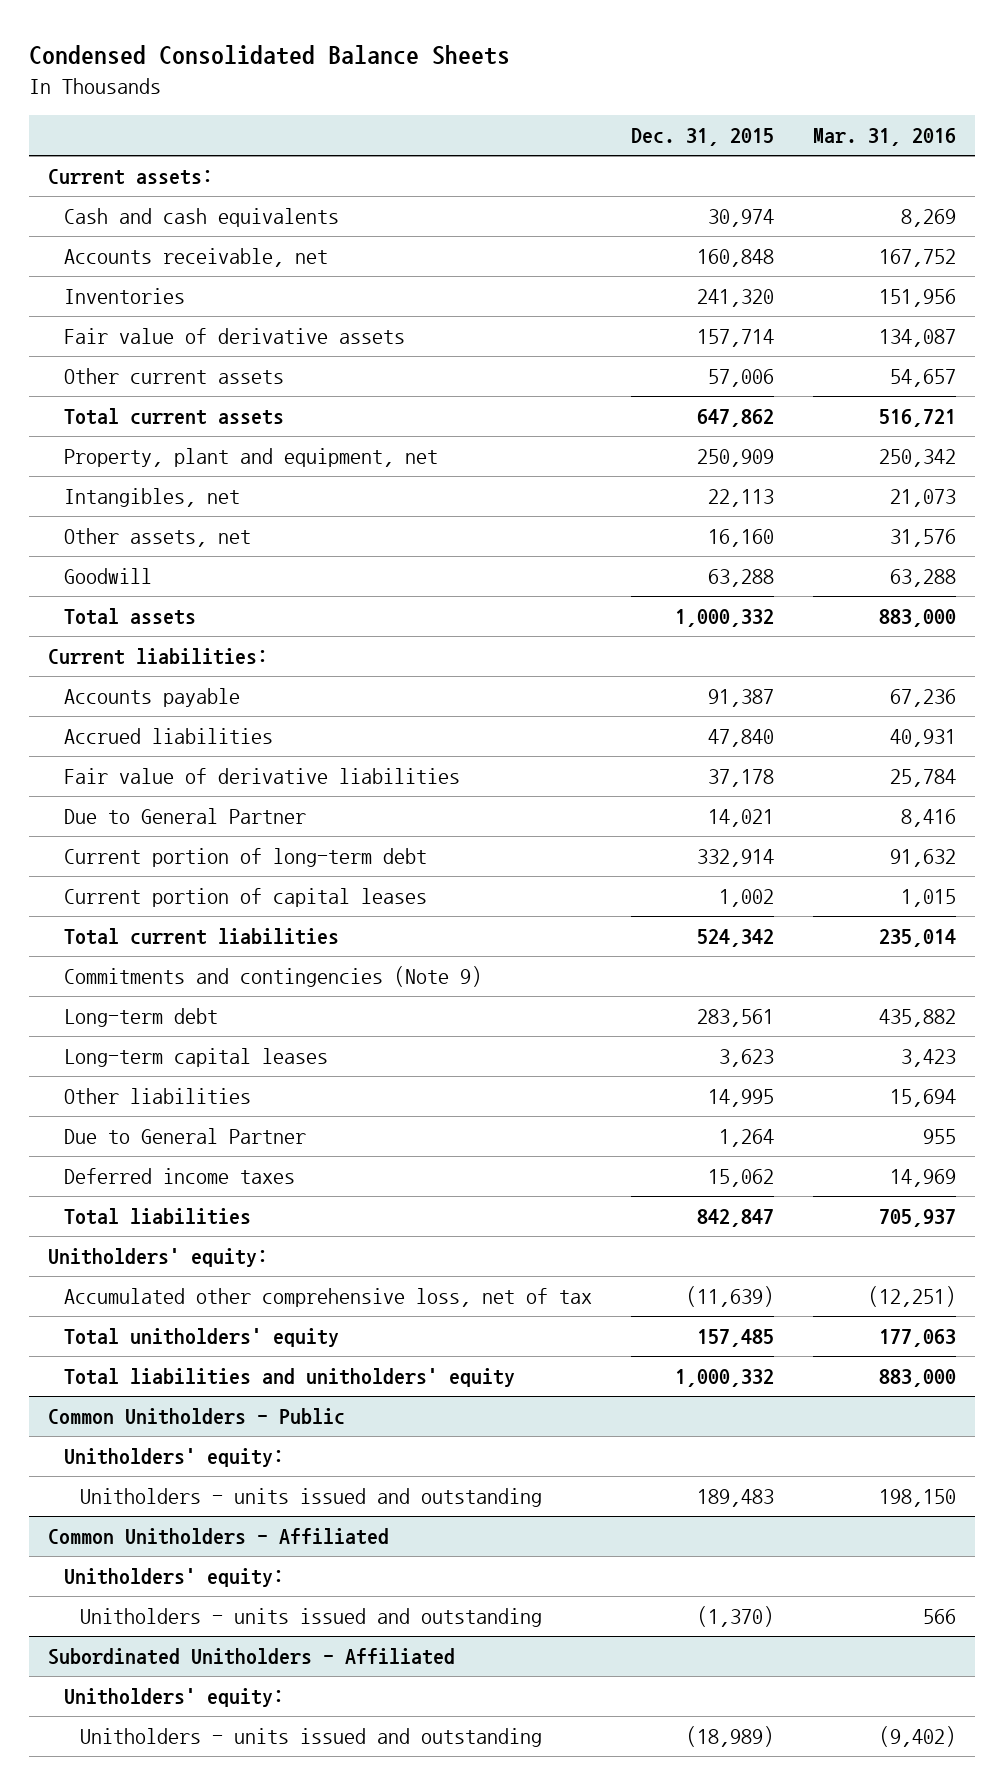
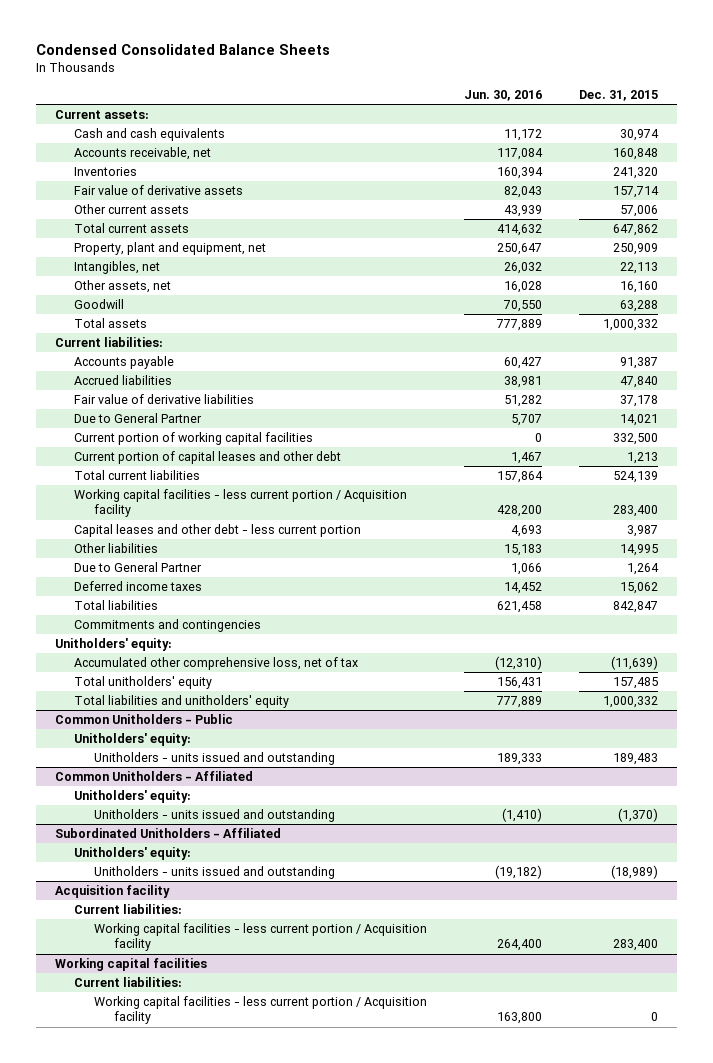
[813,128,957,147] Mar. 31, 2016 -> none
none -> [463,89,542,101] Jun. 30, 2016
[64,848,428,868] Current portion of long-term debt -> none
[64,966,483,988] Commitments and contingencies (Note 9) -> none
[64,1008,219,1028] Long-term debt -> none
none -> [74,432,314,446] Current portion of working capital facilities
[64,888,428,908] Current portion of capital leases -> [74,451,342,465] Current portion of capital leases and other debt
[719,889,775,908] 1,002 -> [626,452,658,465] 1,213
[697,929,775,948] 524,342 -> [612,471,658,484] 524,139
none -> [74,489,408,518] Working capital facilities - less current portion / Acquisition facility
[64,1048,329,1068] Long-term capital leases -> [74,524,362,538] Capital leases and other debt - less current portion
[719,1049,775,1068] 3,623 -> [626,525,658,538] 3,987
none -> [74,619,262,633] Commitments and contingencies
none -> [54,885,170,899] Acquisition facility
none -> [74,904,183,915] Current liabilities:
none -> [93,923,427,952] Working capital facilities - less current portion / Acquisition facility
none -> [54,958,207,972] Working capital facilities
none -> [74,977,183,988] Current liabilities:
none -> [93,996,427,1025] Working capital facilities - less current portion / Acquisition facility

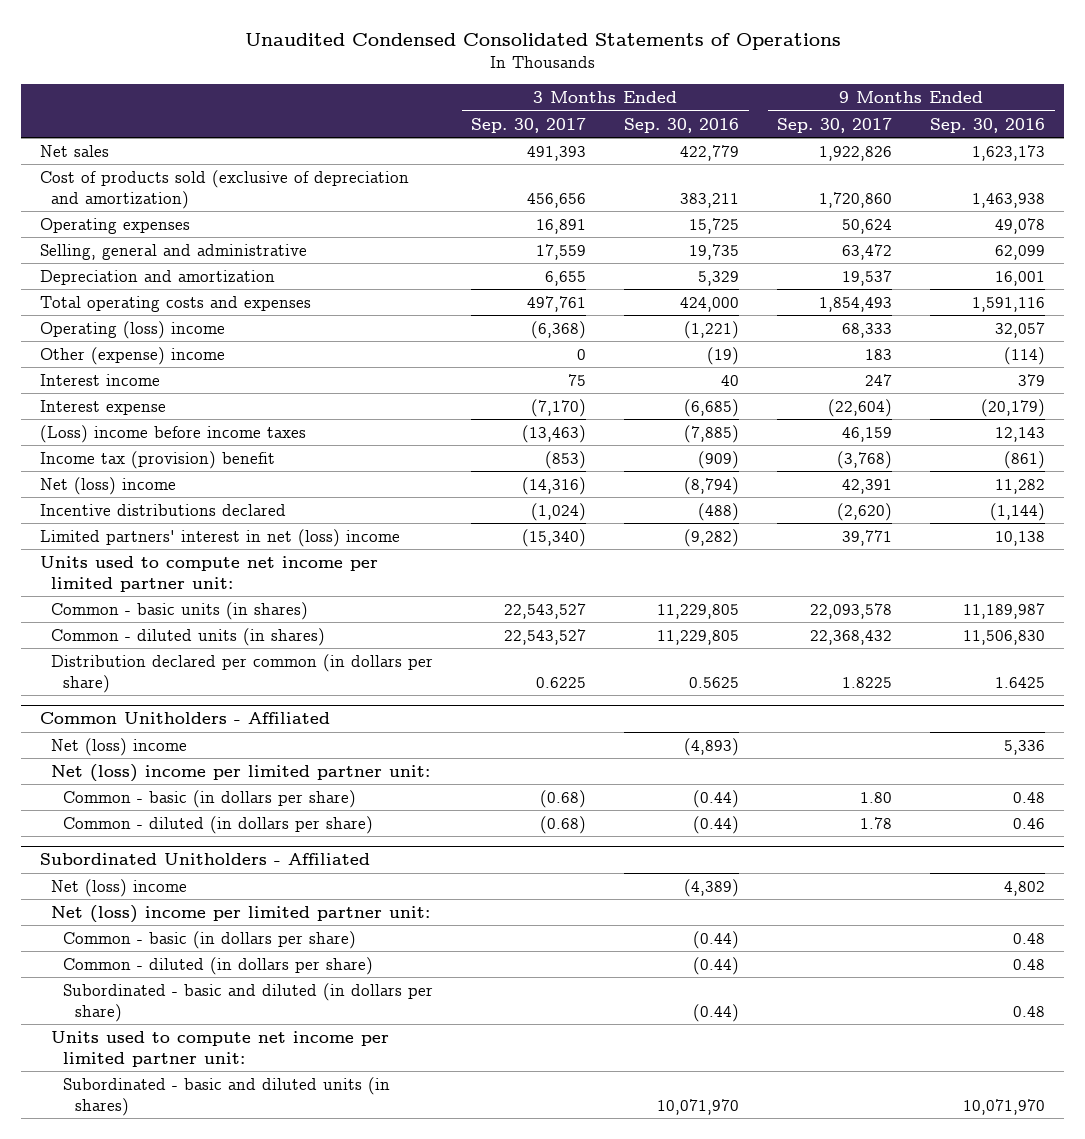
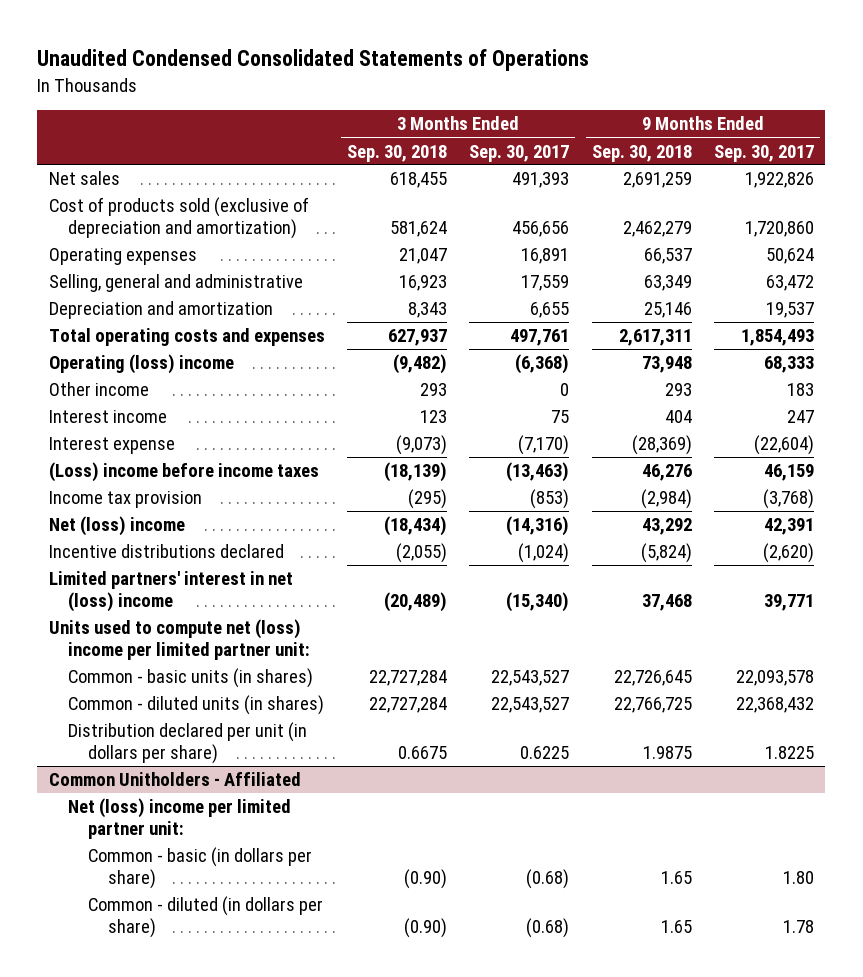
[624,117,740,133] Sep. 30, 2016 -> none
[930,117,1046,133] Sep. 30, 2016 -> none
none -> [346,144,447,162] Sep. 30, 2018
none -> [591,144,692,162] Sep. 30, 2018
[39,346,225,365] Other (expense) income -> [48,382,149,397] Other income
[39,450,275,469] Income tax (provision) benefit -> [48,491,202,509] Income tax provision
[39,555,378,592] Units used to compute net income per limited partner unit: -> [48,619,311,660] Units used to compute net (loss) income per limited partner unit:
[51,653,434,693] Distribution declared per common (in dollars per share) -> [68,722,308,764] Distribution declared per unit (in dollars per share)
[51,737,188,756] Net (loss) income -> none
[39,853,370,866] Subordinated Unitholders - Affiliated -> none
[51,878,188,897] Net (loss) income -> none
[51,904,431,923] Net (loss) income per limited partner unit: -> none
[62,930,356,949] Common - basic (in dollars per share) -> none
[62,956,373,975] Common - diluted (in dollars per share) -> none
[62,982,433,1022] Subordinated - basic and diluted (in dollars per share) -> none
[51,1030,390,1067] Units used to compute net income per limited partner unit: -> none
[62,1076,390,1116] Subordinated - basic and diluted units (in shares) -> none

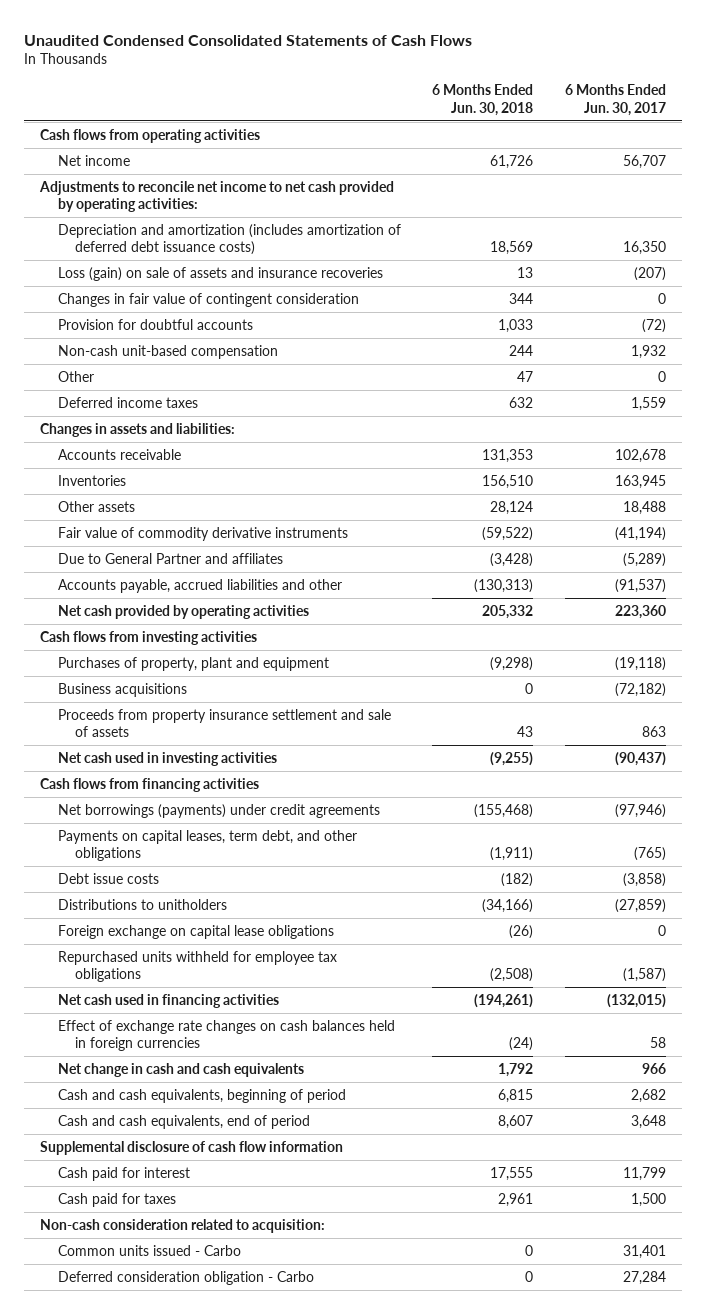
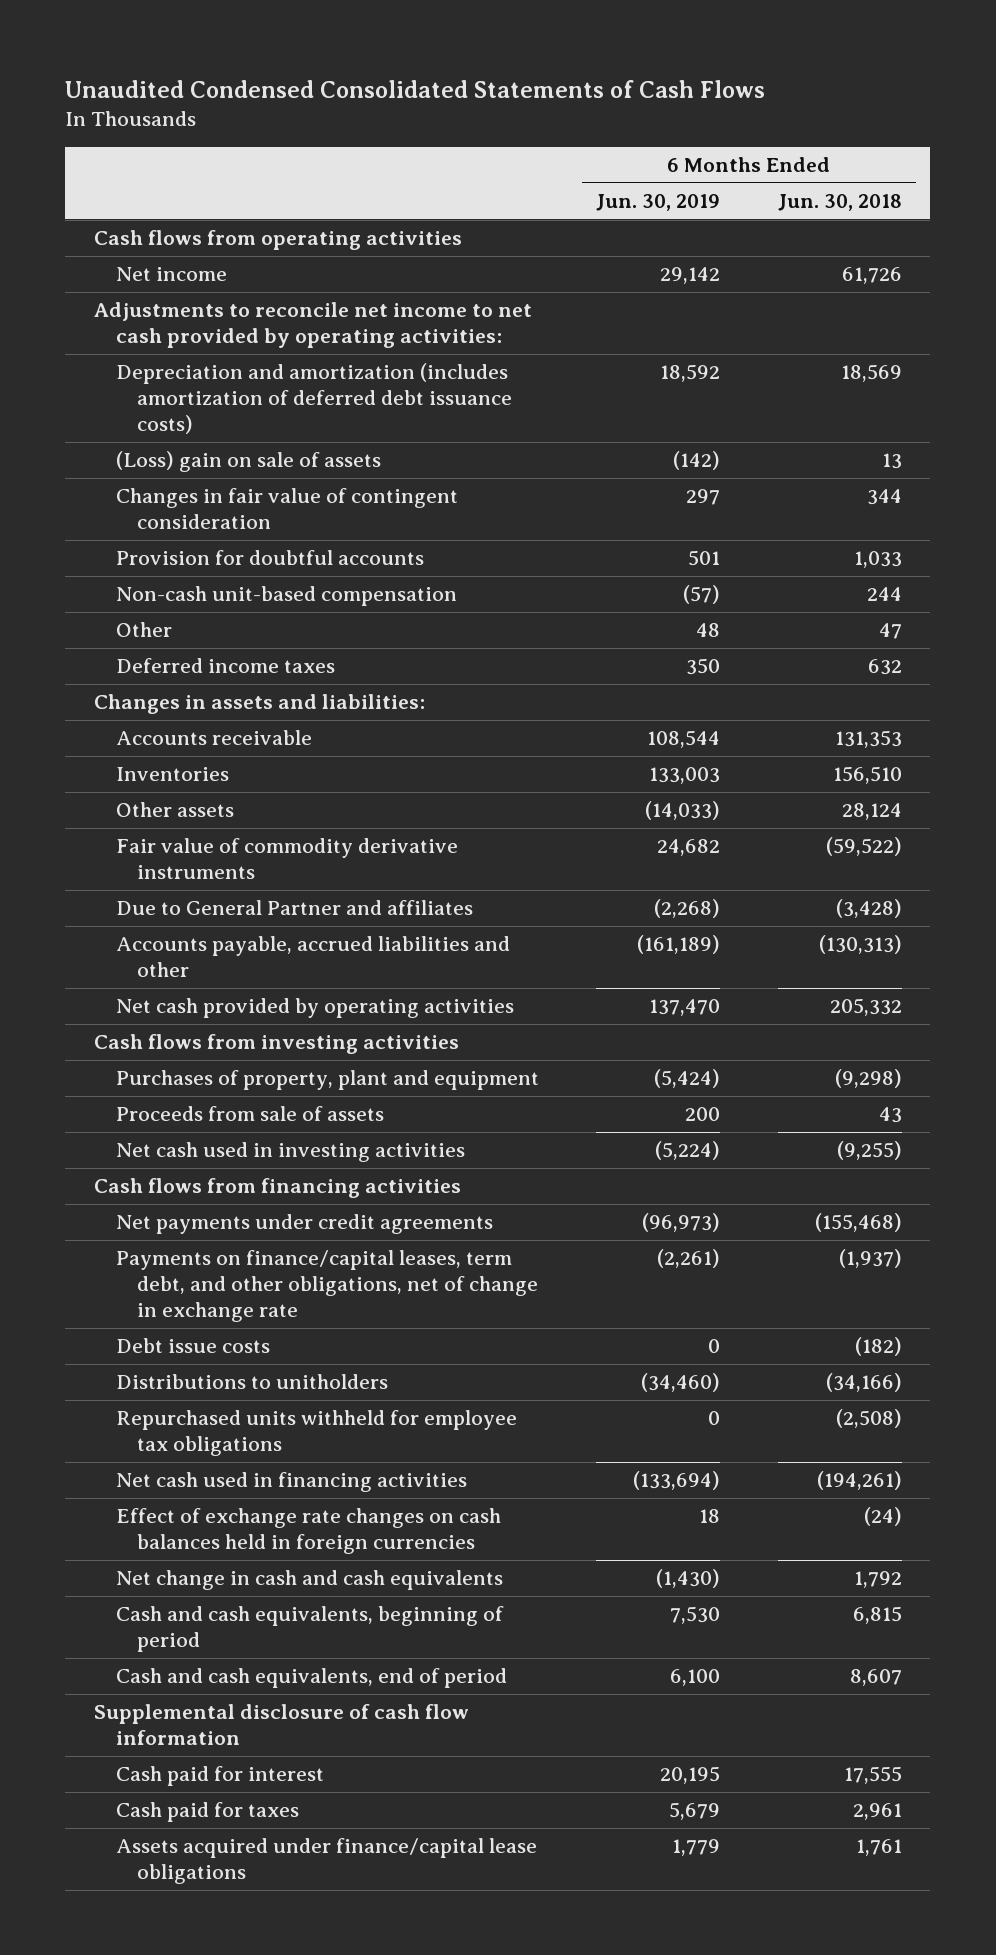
[565,84,667,116] 6 Months Ended Jun. 30, 2017 -> none
none -> [596,193,721,211] Jun. 30, 2019
[57,266,383,281] Loss (gain) on sale of assets and insurance recoveries -> [115,451,381,473] (Loss) gain on sale of assets
[57,682,187,697] Business acquisitions -> none
[57,708,391,737] Proceeds from property insurance settlement and sale of assets -> [115,1106,384,1122] Proceeds from sale of assets
[57,803,380,818] Net borrowings (payments) under credit agreements -> [115,1214,493,1235] Net payments under credit agreements
[57,829,357,861] Payments on capital leases, term debt, and other obligations -> [115,1250,539,1323] Payments on finance/capital leases, term debt, and other obligations, net of change in exchange rate
[490,846,534,861] (1,911) -> [838,1249,902,1269] (1,937)
[57,924,334,939] Foreign exchange on capital lease obligations -> none
[40,1218,326,1233] Non-cash consideration related to acquisition: -> none
[57,1244,241,1256] Common units issued - Carbo -> none
[57,1270,314,1285] Deferred consideration obligation - Carbo -> none
none -> [115,1838,537,1885] Assets acquired under finance/capital lease obligations

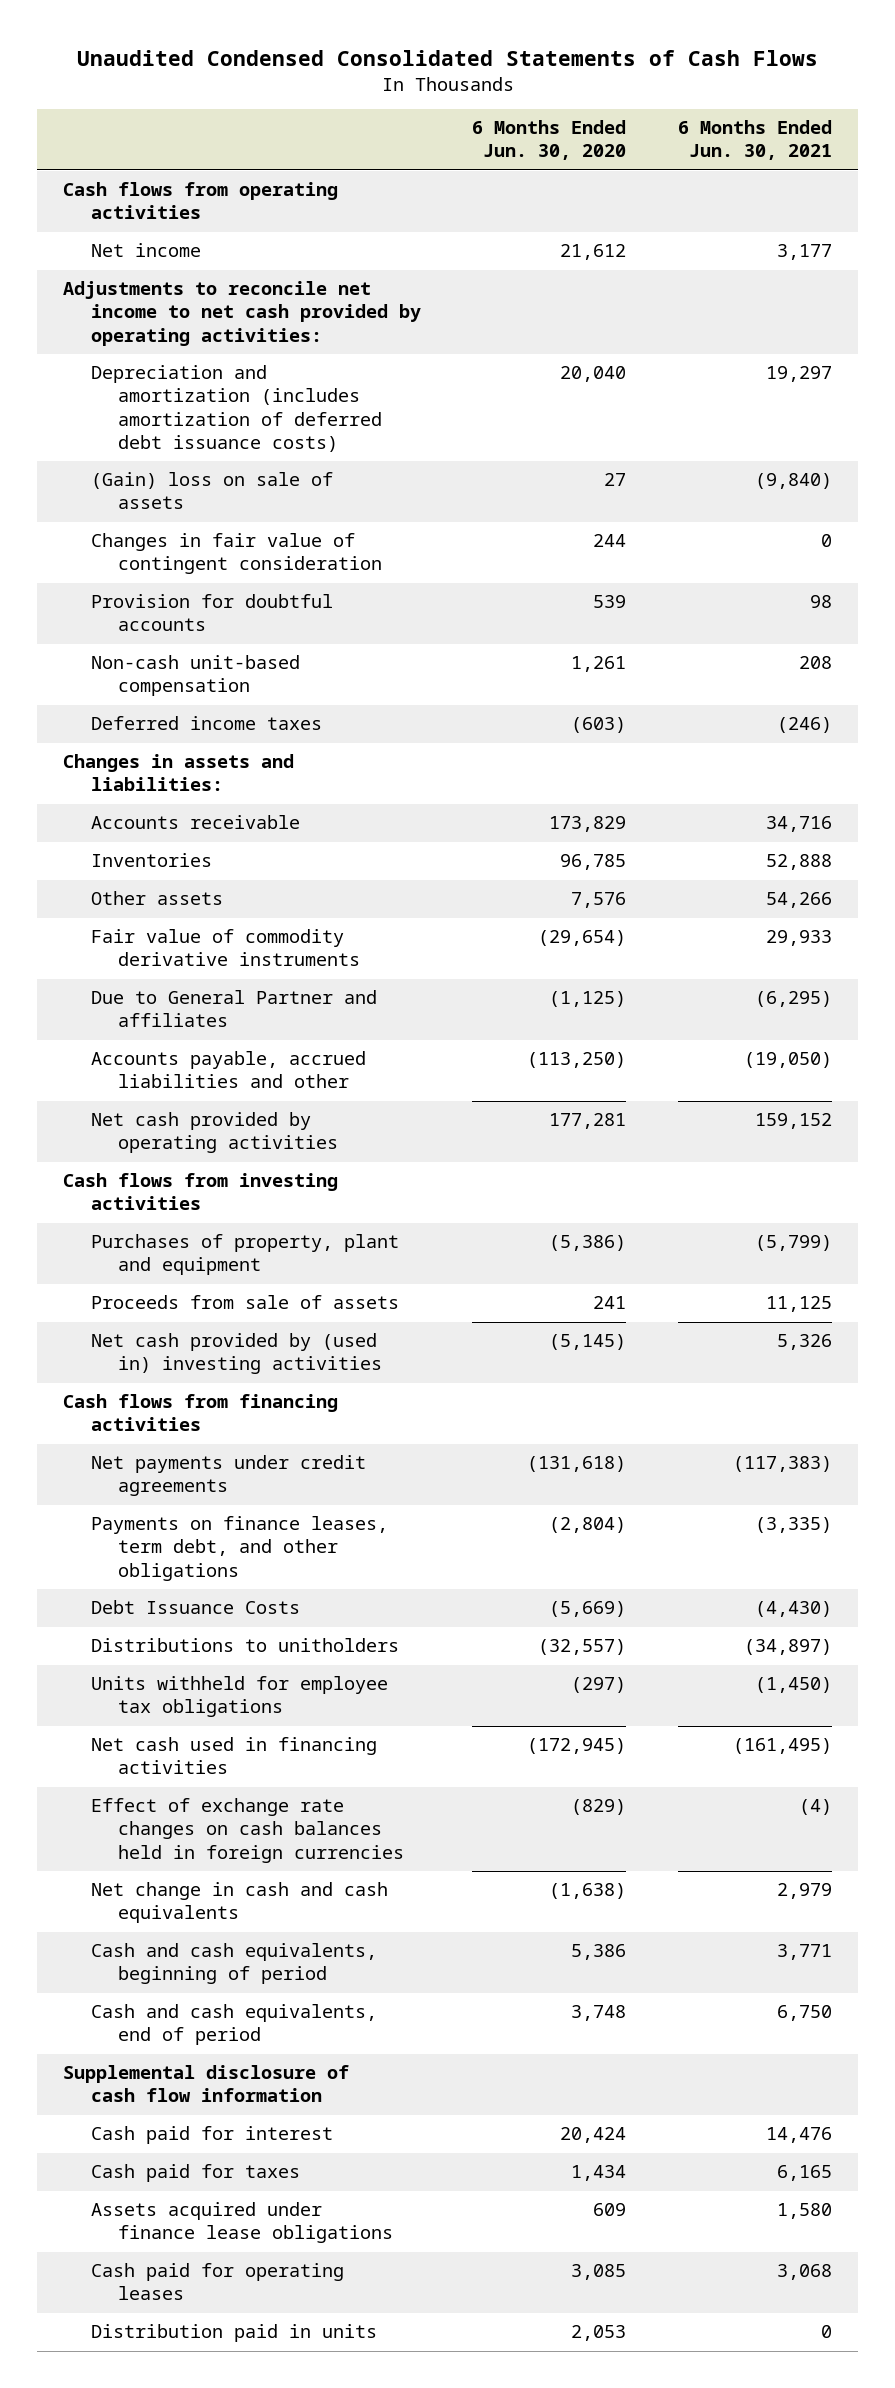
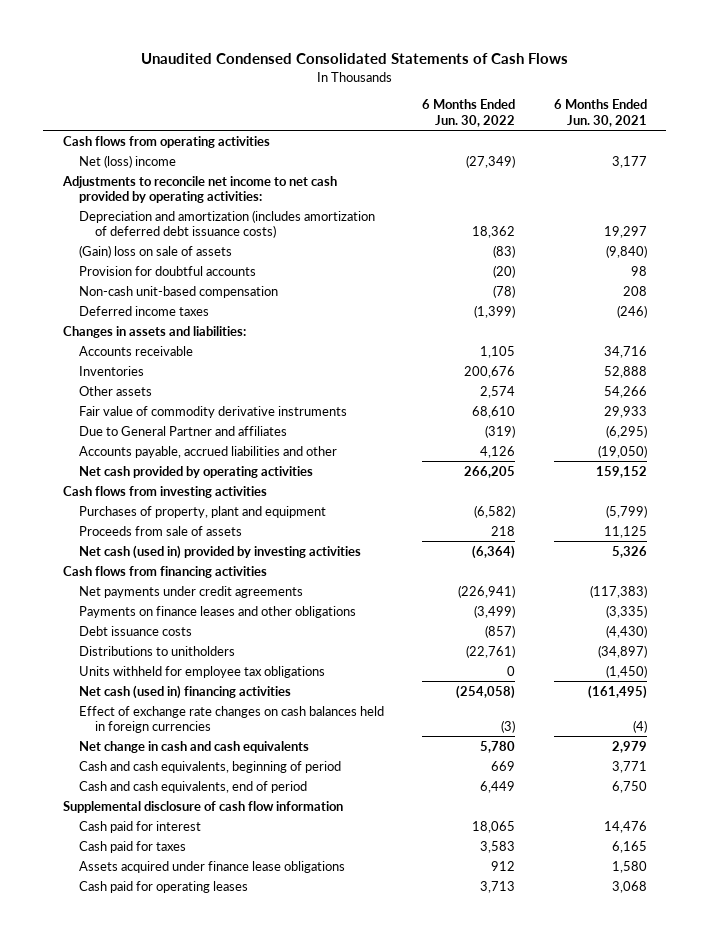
[472,120,627,161] 6 Months Ended Jun. 30, 2020 -> none
none -> [422,99,516,128] 6 Months Ended Jun. 30, 2022
[90,243,201,258] Net income -> [78,154,176,168] Net (loss) income
[90,533,383,575] Changes in fair value of contingent consideration -> none
[90,1333,383,1375] Net cash provided by (used in) investing activities -> [78,544,361,559] Net cash (used in) provided by investing activities
[90,1516,388,1581] Payments on finance leases, term debt, and other obligations -> [78,605,356,618] Payments on finance leases and other obligations
[90,1600,300,1615] Debt Issuance Costs -> [78,625,192,636] Debt issuance costs
[90,1737,377,1775] Net cash used in financing activities -> [78,684,291,699] Net cash (used in) financing activities
[90,2324,377,2343] Distribution paid in units -> none

